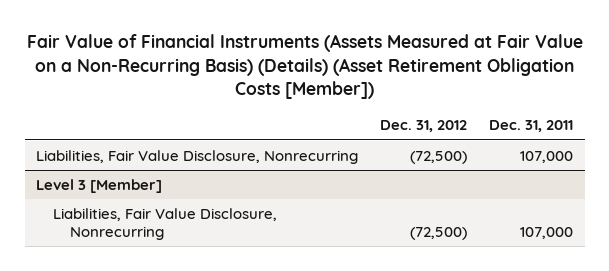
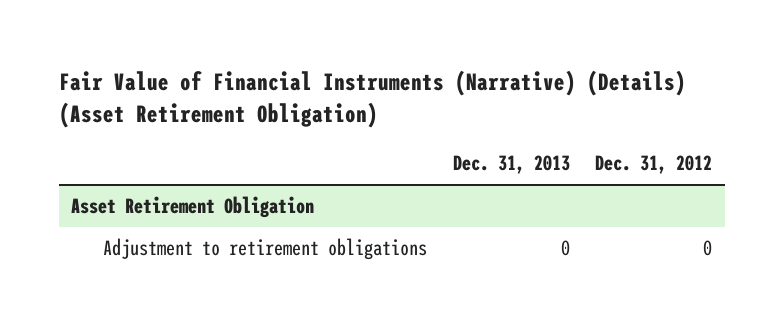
[26,34,583,100] Fair Value of Financial Instruments (Assets Measured at Fair Value on a Non-Recurring Basis) (Details) (Asset Retirement Obligation Costs [Member]) -> [58,70,686,128] Fair Value of Financial Instruments (Narrative) (Details) (Asset Retirement Obligation)
[489,120,574,133] Dec. 31, 2011 -> none
none -> [452,155,570,175] Dec. 31, 2013
[35,150,358,165] Liabilities, Fair Value Disclosure, Nonrecurring -> none
[35,179,162,194] Level 3 [Member] -> none
[52,208,277,240] Liabilities, Fair Value Disclosure, Nonrecurring -> none
none -> [71,196,315,219] Asset Retirement Obligation
none -> [102,238,427,261] Adjustment to retirement obligations

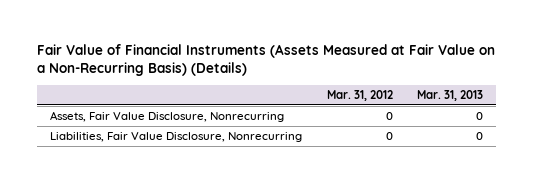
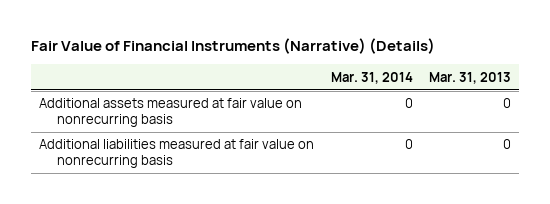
[37,44,496,77] Fair Value of Financial Instruments (Assets Measured at Fair Value on a Non-Recurring Basis) (Details) -> [30,38,435,55] Fair Value of Financial Instruments (Narrative) (Details)
[326,90,393,102] Mar. 31, 2012 -> none
none -> [330,71,413,84] Mar. 31, 2014
[49,111,284,123] Assets, Fair Value Disclosure, Nonrecurring -> [39,98,303,127] Additional assets measured at fair value on nonrecurring basis
[49,132,302,143] Liabilities, Fair Value Disclosure, Nonrecurring -> [39,139,315,168] Additional liabilities measured at fair value on nonrecurring basis

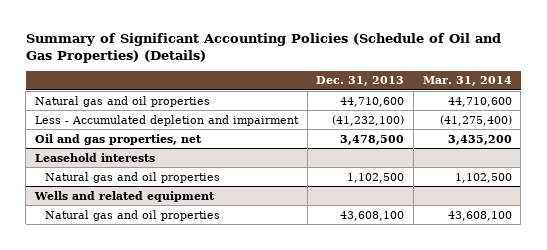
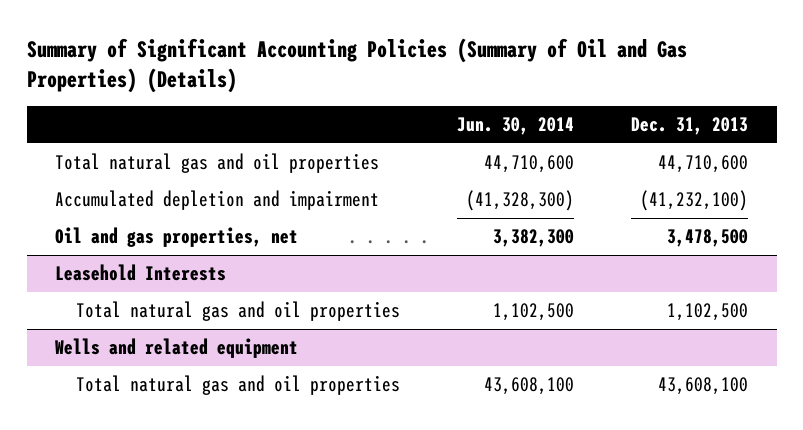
[25,32,501,63] Summary of Significant Accounting Policies (Schedule of Oil and Gas Properties) (Details) -> [26,37,687,93] Summary of Significant Accounting Policies (Summary of Oil and Gas Properties) (Details)
[422,76,512,87] Mar. 31, 2014 -> none
none -> [457,117,575,136] Jun. 30, 2014
[34,95,210,107] Natural gas and oil properties -> [55,153,380,174] Total natural gas and oil properties
[34,114,299,126] Less - Accumulated depletion and impairment -> [55,190,380,211] Accumulated depletion and impairment
[34,152,155,162] Leasehold interests -> [55,264,227,282] Leasehold Interests
[44,171,220,183] Natural gas and oil properties -> [76,301,401,322] Total natural gas and oil properties
[44,209,220,221] Natural gas and oil properties -> [76,375,401,396] Total natural gas and oil properties

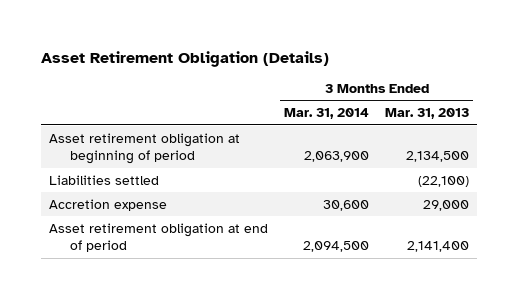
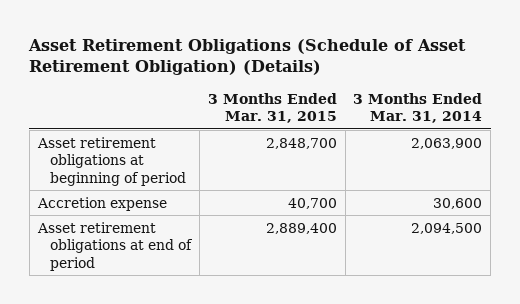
[41,50,330,67] Asset Retirement Obligation (Details) -> [28,38,467,76] Asset Retirement Obligations (Schedule of Asset Retirement Obligation) (Details)
[384,108,469,120] Mar. 31, 2013 -> none
none -> [207,92,337,124] 3 Months Ended Mar. 31, 2015
[49,174,160,185] Liabilities settled -> none
[49,132,241,165] Asset retirement obligation at beginning of period -> [36,136,187,187] Asset retirement obligations at beginning of period
[49,222,269,253] Asset retirement obligation at end of period -> [36,221,194,272] Asset retirement obligations at end of period

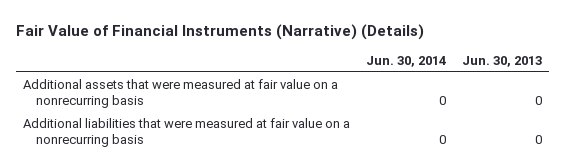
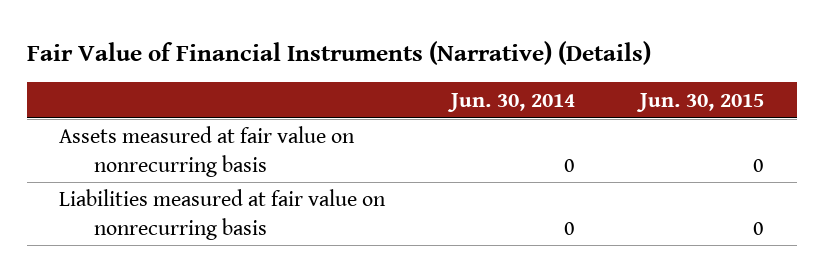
[461,55,542,67] Jun. 30, 2013 -> none
none -> [635,92,764,112] Jun. 30, 2015
[23,79,339,108] Additional assets that were measured at fair value on a nonrecurring basis -> [59,126,356,177] Assets measured at fair value on nonrecurring basis
[23,118,351,147] Additional liabilities that were measured at fair value on a nonrecurring basis -> [59,189,387,240] Liabilities measured at fair value on nonrecurring basis

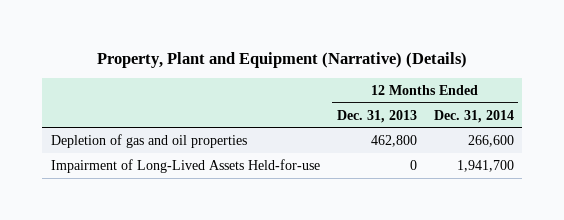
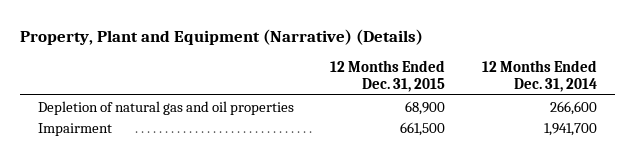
[336,109,417,123] Dec. 31, 2013 -> none
none -> [330,59,446,92] 12 Months Ended Dec. 31, 2015
[50,133,247,148] Depletion of gas and oil properties -> [37,100,294,115] Depletion of natural gas and oil properties
[50,158,320,173] Impairment of Long-Lived Assets Held-for-use -> [37,122,112,136] Impairment

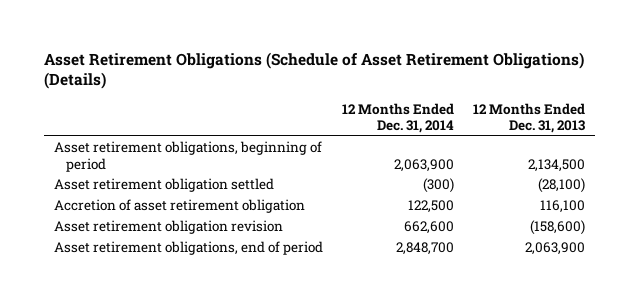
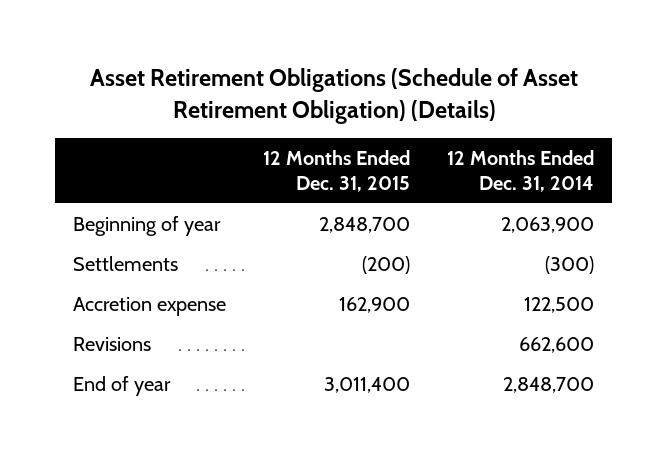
[44,51,585,90] Asset Retirement Obligations (Schedule of Asset Retirement Obligations) (Details) -> [89,68,578,124] Asset Retirement Obligations (Schedule of Asset Retirement Obligation) (Details)
[473,102,586,134] 12 Months Ended Dec. 31, 2013 -> none
none -> [263,150,411,192] 12 Months Ended Dec. 31, 2015
[53,141,322,172] Asset retirement obligations, beginning of period -> [73,216,222,237] Beginning of year
[53,178,274,193] Asset retirement obligation settled -> [73,256,179,272] Settlements
[53,199,305,214] Accretion of asset retirement obligation -> [73,297,227,317] Accretion expense
[53,220,283,235] Asset retirement obligation revision -> [73,337,152,352] Revisions
[53,241,323,256] Asset retirement obligations, end of period -> [73,376,172,397] End of year

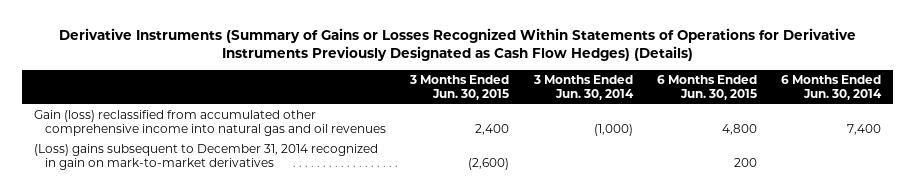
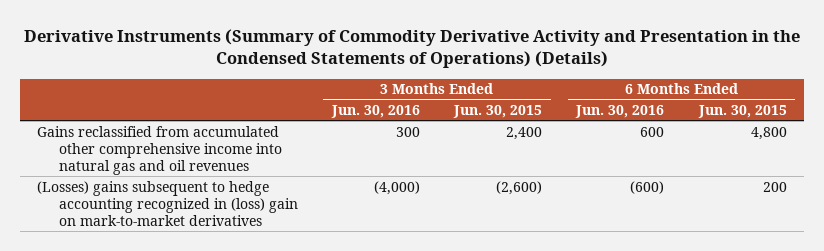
[58,27,856,62] Derivative Instruments (Summary of Gains or Losses Recognized Within Statements of Operations for Derivative Instruments Previously Designated as Cash Flow Hedges) (Details) -> [23,29,800,69] Derivative Instruments (Summary of Commodity Derivative Activity and Presentation in the Condensed Statements of Operations) (Details)
[532,74,634,101] 3 Months Ended Jun. 30, 2014 -> none
[781,74,883,101] 6 Months Ended Jun. 30, 2014 -> none
none -> [330,105,420,119] Jun. 30, 2016
none -> [575,105,665,119] Jun. 30, 2016
[33,109,386,136] Gain (loss) reclassified from accumulated other comprehensive income into natural gas and oil revenues -> [37,125,282,175] Gains reclassified from accumulated other comprehensive income into natural gas and oil revenues
[33,143,378,170] (Loss) gains subsequent to December 31, 2014 recognized in gain on mark-to-market derivatives -> [37,180,298,226] (Losses) gains subsequent to hedge accounting recognized in (loss) gain on mark-to-market derivatives

